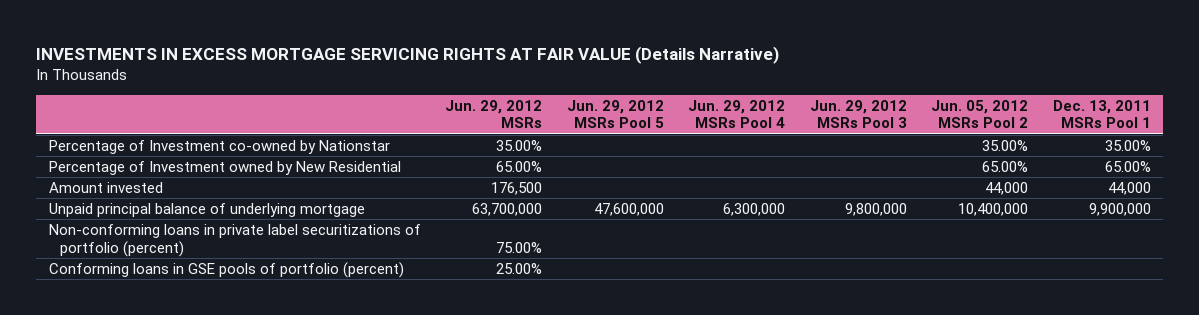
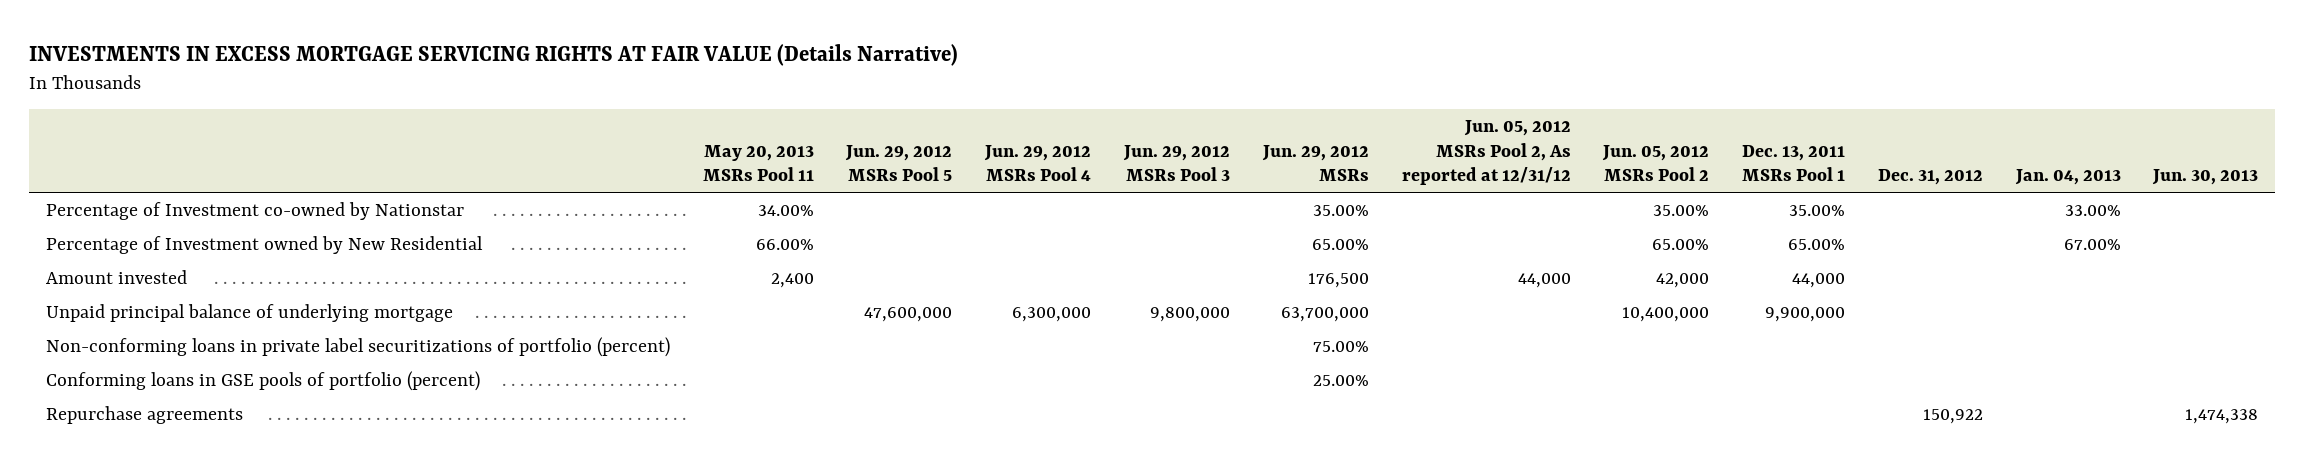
none -> [702,144,814,182] May 20, 2013 MSRs Pool 11
none -> [1401,119,1571,186] Jun. 05, 2012 MSRs Pool 2, As reported at 12/31/12
none -> [1877,169,1983,186] Dec. 31, 2012
none -> [2014,169,2121,186] Jan. 04, 2013
none -> [2152,169,2259,186] Jun. 30, 2013
[985,182,1029,196] 44,000 -> [1656,272,1710,288] 42,000
none -> [45,405,243,424] Repurchase agreements

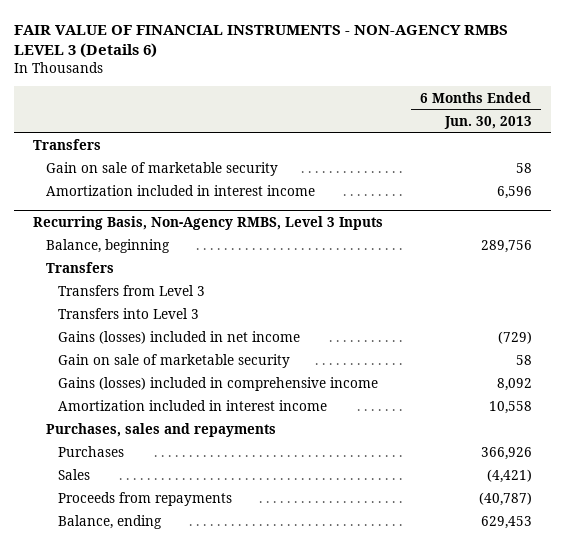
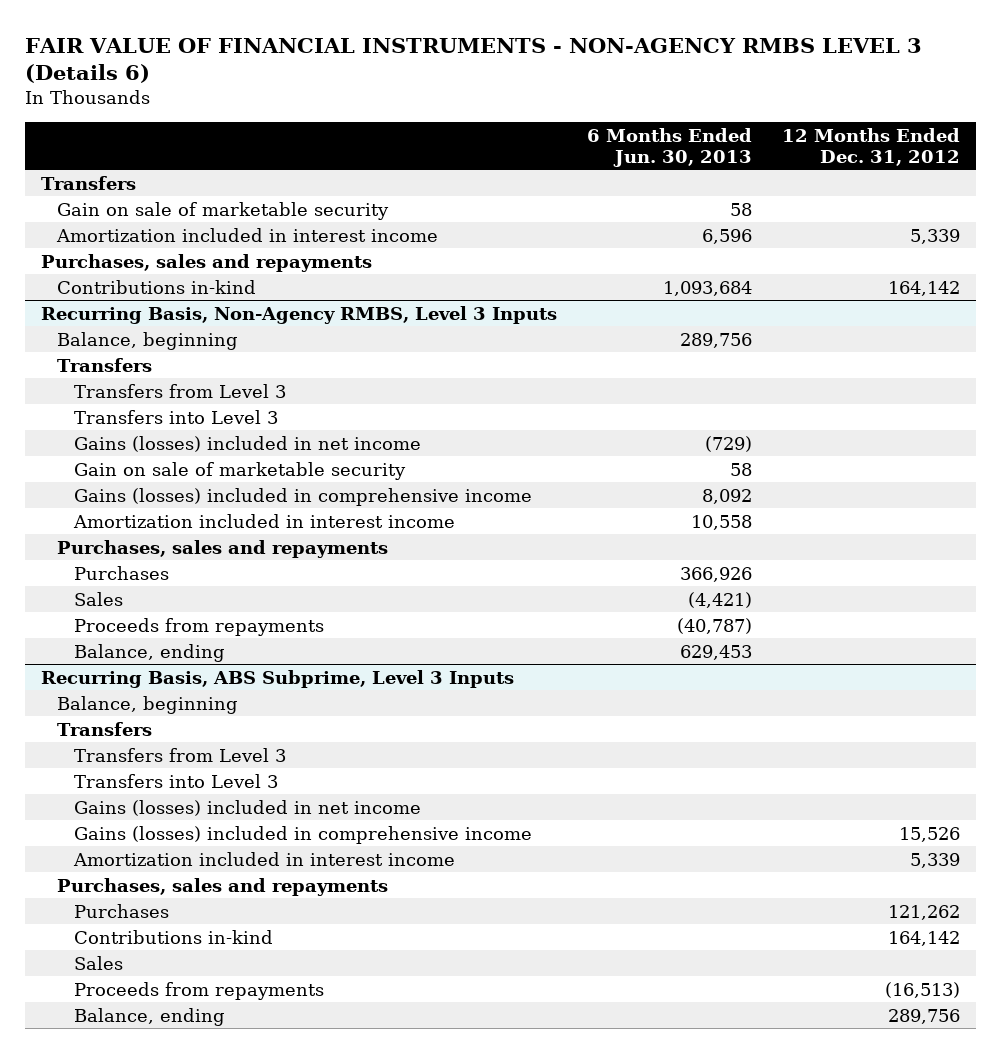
none -> [782,127,961,166] 12 Months Ended Dec. 31, 2012
none -> [40,253,372,272] Purchases, sales and repayments
none -> [57,279,257,294] Contributions in-kind
none -> [40,669,514,688] Recurring Basis, ABS Subprime, Level 3 Inputs
none -> [57,695,239,714] Balance, beginning
none -> [57,721,153,736] Transfers
none -> [73,747,286,762] Transfers from Level 3
none -> [73,773,278,788] Transfers into Level 3
none -> [73,799,421,816] Gains (losses) included in net income
none -> [73,825,532,844] Gains (losses) included in comprehensive income
none -> [72,851,455,866] Amortization included in interest income
none -> [57,877,389,896] Purchases, sales and repayments
none -> [73,903,169,918] Purchases
none -> [73,929,273,944] Contributions in-kind
none -> [73,955,123,970] Sales
none -> [73,981,324,1000] Proceeds from repayments
none -> [73,1007,225,1026] Balance, ending

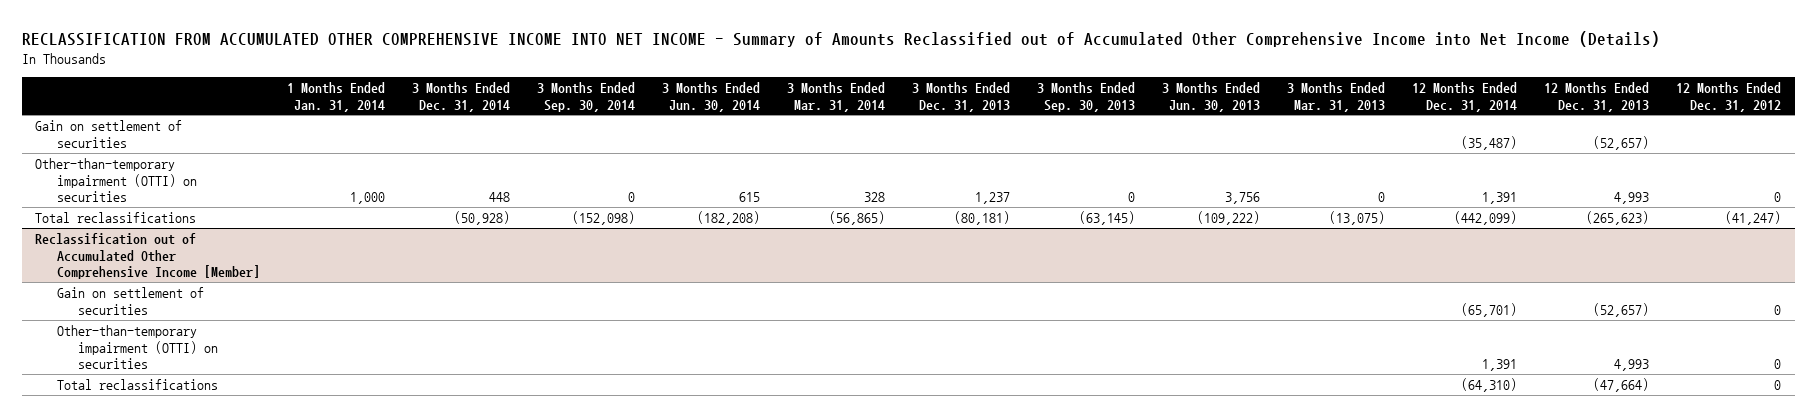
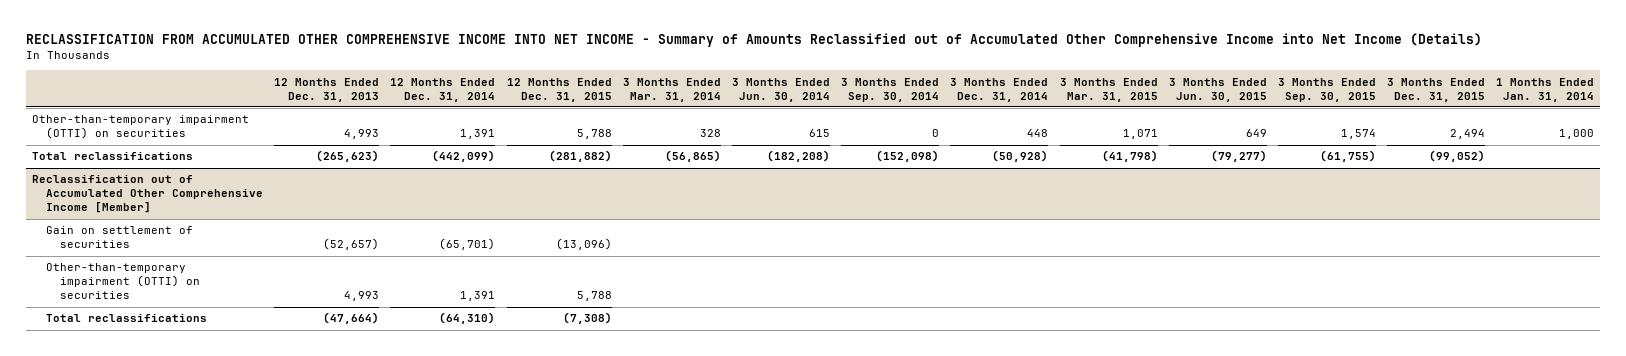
[912,82,1011,112] 3 Months Ended Dec. 31, 2013 -> none
[1037,82,1136,112] 3 Months Ended Sep. 30, 2013 -> none
[1162,82,1261,112] 3 Months Ended Jun. 30, 2013 -> none
[1287,82,1386,112] 3 Months Ended Mar. 31, 2013 -> none
[1676,82,1782,112] 12 Months Ended Dec. 31, 2012 -> none
none -> [506,77,612,102] 12 Months Ended Dec. 31, 2015
none -> [1059,77,1158,102] 3 Months Ended Mar. 31, 2015
none -> [1168,77,1267,102] 3 Months Ended Jun. 30, 2015
none -> [1277,77,1376,102] 3 Months Ended Sep. 30, 2015
none -> [1387,77,1486,102] 3 Months Ended Dec. 31, 2015
[35,120,183,148] Gain on settlement of securities -> none

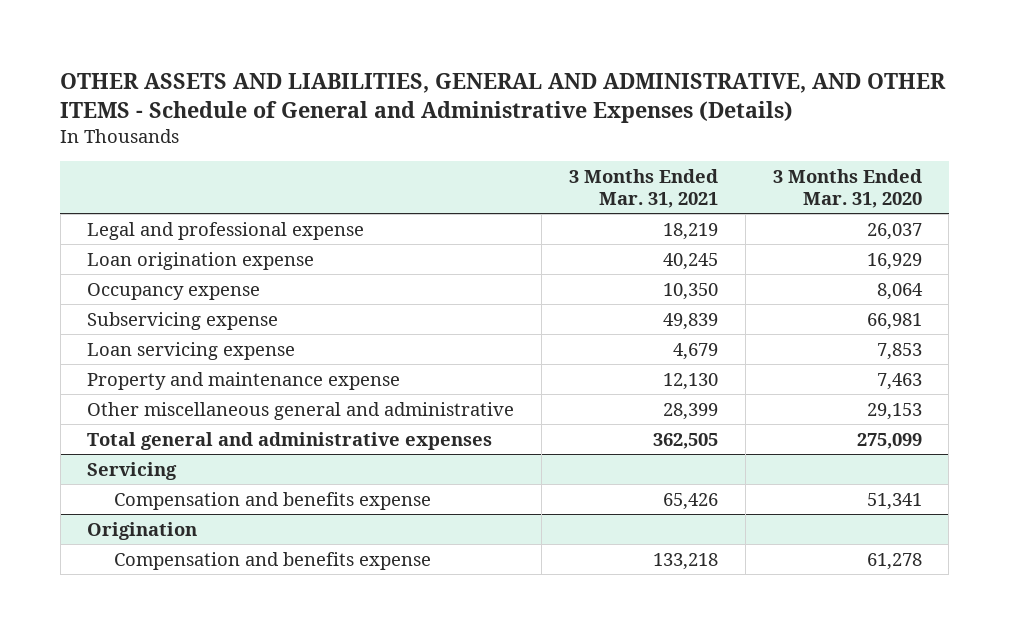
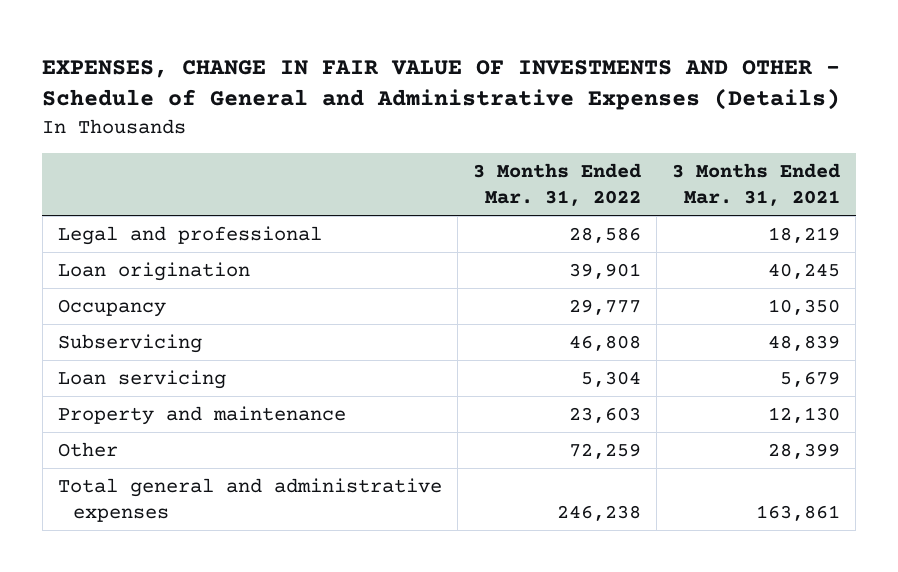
[60,72,947,123] OTHER ASSETS AND LIABILITIES, GENERAL AND ADMINISTRATIVE, AND OTHER ITEMS - Schedule of General and Administrative Expenses (Details) -> [42,59,841,111] EXPENSES, CHANGE IN FAIR VALUE OF INVESTMENTS AND OTHER - Schedule of General and Administrative Expenses (Details)
[772,168,922,209] 3 Months Ended Mar. 31, 2020 -> none
none -> [472,163,641,206] 3 Months Ended Mar. 31, 2022
[87,461,178,480] Servicing -> none
[114,491,432,510] Compensation and benefits expense -> none
[87,521,198,540] Origination -> none
[114,551,432,570] Compensation and benefits expense -> none
[87,221,365,240] Legal and professional expense -> [57,226,322,246] Legal and professional
[87,251,315,270] Loan origination expense -> [57,262,250,282] Loan origination
[87,282,261,300] Occupancy expense -> [57,299,166,318] Occupancy
[87,311,279,330] Subservicing expense -> [57,334,202,354] Subservicing
[662,312,718,330] 49,839 -> [767,335,840,352] 48,839
[87,341,296,360] Loan servicing expense -> [57,370,226,390] Loan servicing
[672,342,718,360] 4,679 -> [779,371,840,388] 5,679
[87,371,401,390] Property and maintenance expense -> [57,406,346,426] Property and maintenance
[87,401,515,420] Other miscellaneous general and administrative -> [57,442,118,458] Other
[652,432,718,449] 362,505 -> [755,504,840,521] 163,861

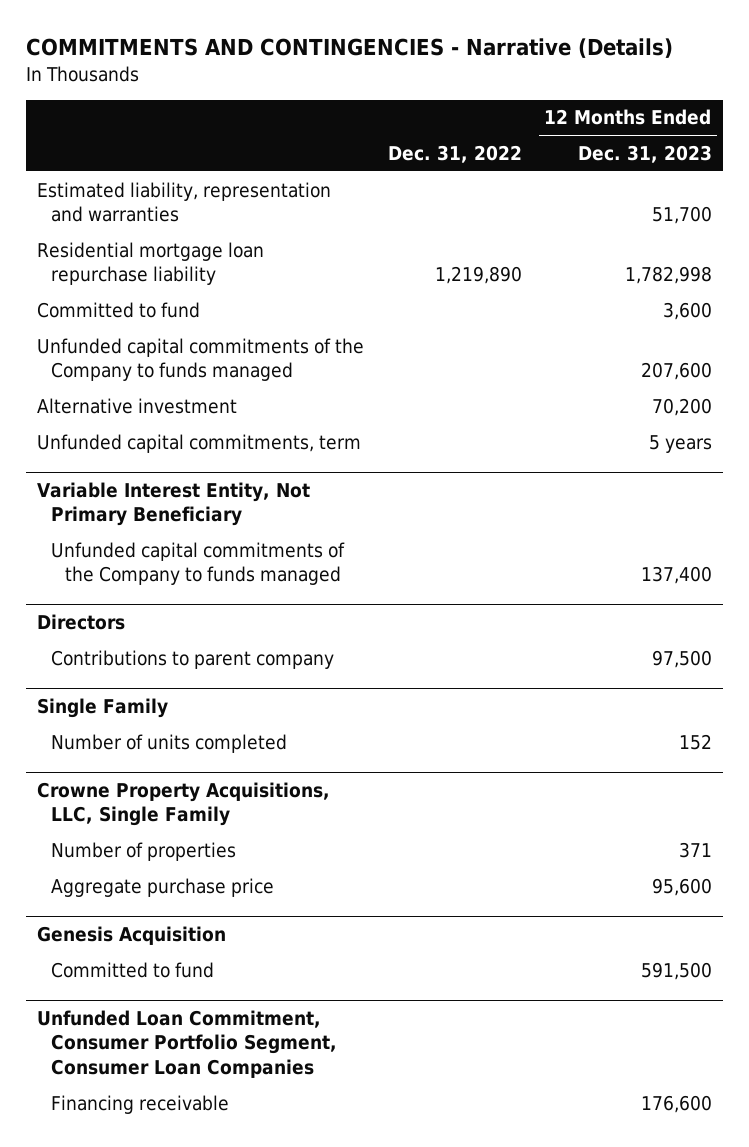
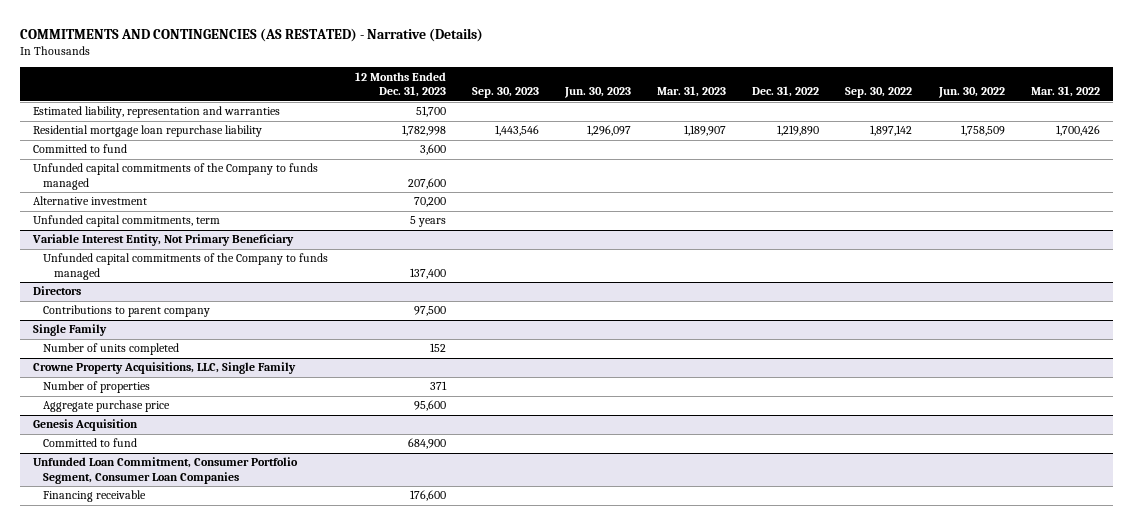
[25,38,673,59] COMMITMENTS AND CONTINGENCIES - Narrative (Details) -> [19,27,483,42] COMMITMENTS AND CONTINGENCIES (AS RESTATED) - Narrative (Details)
none -> [471,87,539,99] Sep. 30, 2023
none -> [563,87,631,99] Jun. 30, 2023
none -> [657,86,727,98] Mar. 31, 2023
none -> [845,87,913,99] Sep. 30, 2022
none -> [937,87,1005,99] Jun. 30, 2022
none -> [1030,86,1100,98] Mar. 31, 2022
[640,961,712,980] 591,500 -> [407,438,446,450] 684,900

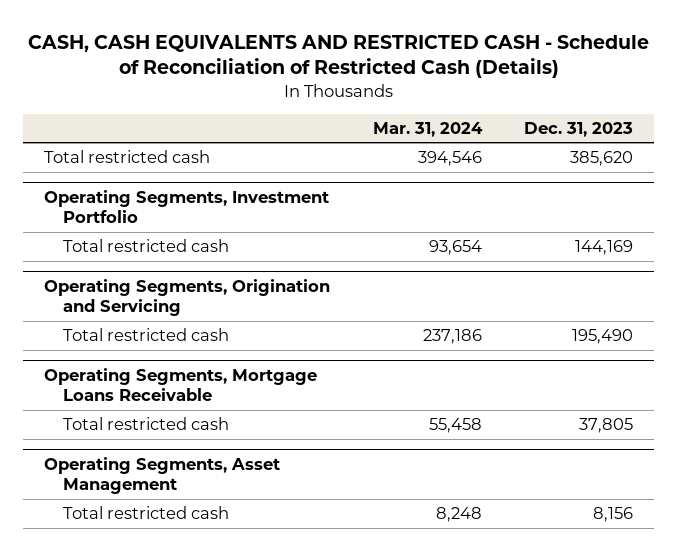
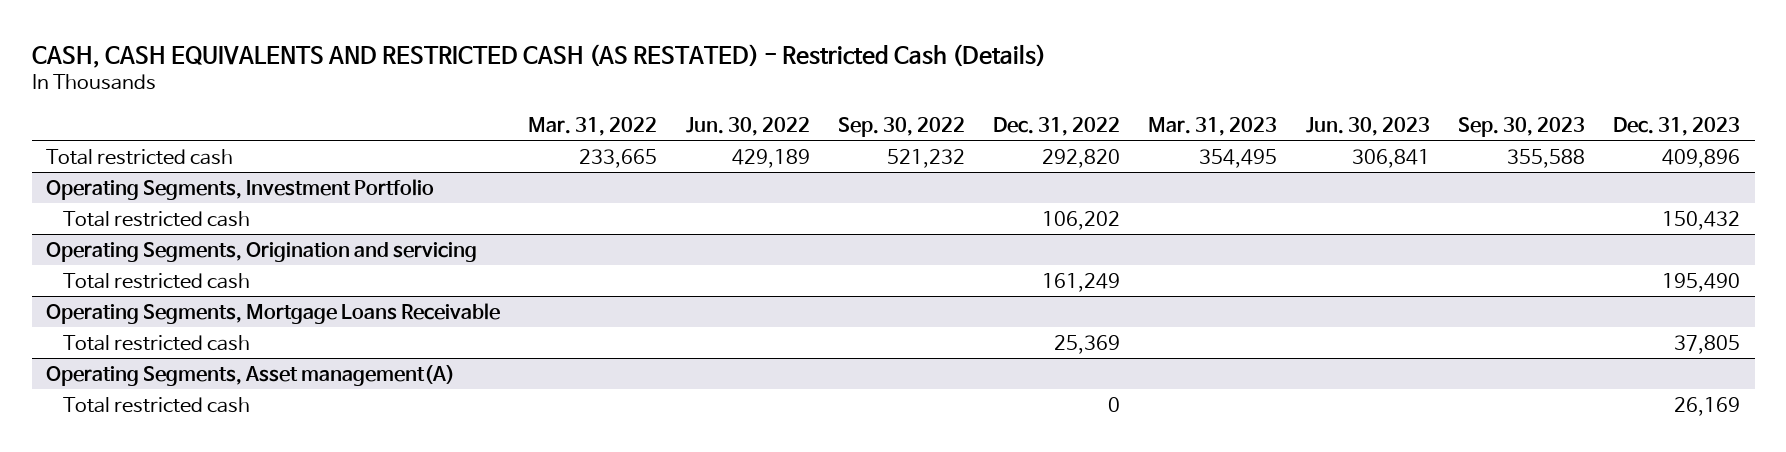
[27,34,649,79] CASH, CASH EQUIVALENTS AND RESTRICTED CASH - Schedule of Reconciliation of Restricted Cash (Details) -> [31,43,1046,68] CASH, CASH EQUIVALENTS AND RESTRICTED CASH (AS RESTATED) - Restricted Cash (Details)
[372,121,483,137] Mar. 31, 2024 -> none
none -> [528,116,658,136] Mar. 31, 2022
none -> [685,116,810,136] Jun. 30, 2022
none -> [837,116,965,137] Sep. 30, 2022
none -> [993,116,1121,136] Dec. 31, 2022
none -> [1148,116,1278,136] Mar. 31, 2023
none -> [1305,116,1430,136] Jun. 30, 2023
none -> [1458,116,1586,137] Sep. 30, 2023
[570,151,634,167] 385,620 -> [1662,148,1741,168] 409,896
[575,240,634,256] 144,169 -> [1662,210,1741,230] 150,432
[44,278,331,317] Operating Segments, Origination and Servicing -> [45,241,477,262] Operating Segments, Origination and servicing
[44,456,281,495] Operating Segments, Asset Management -> [45,364,455,386] Operating Segments, Asset management(A)
[593,507,634,523] 8,156 -> [1674,396,1741,416] 26,169

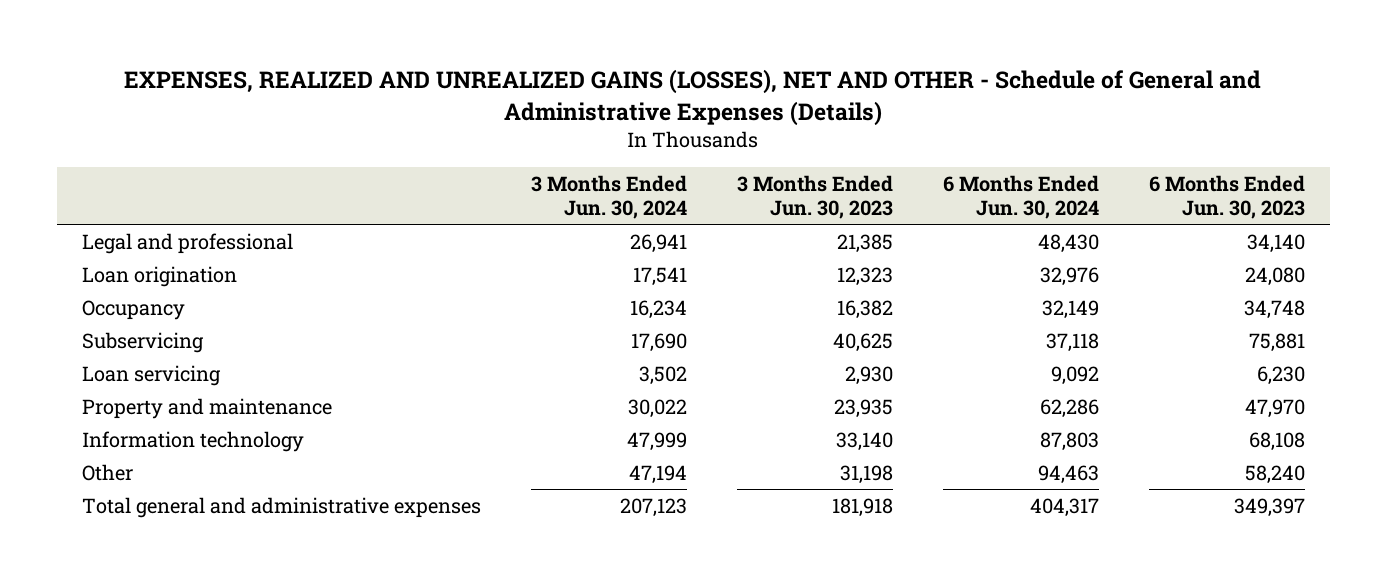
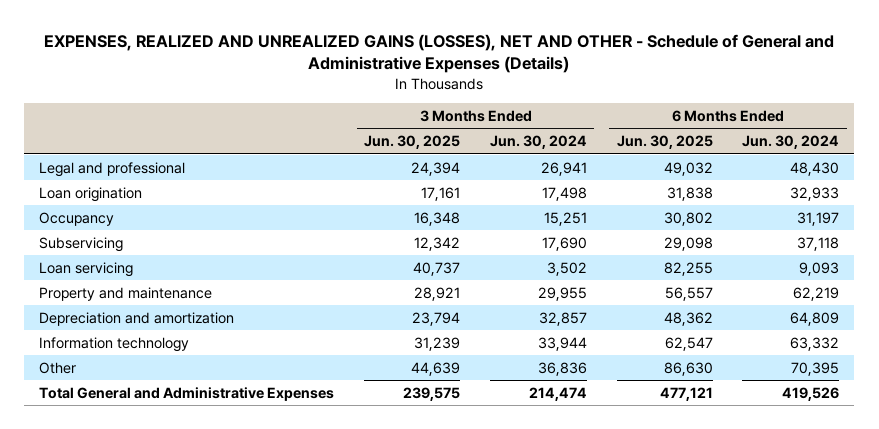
[736,174,893,220] 3 Months Ended Jun. 30, 2023 -> none
[1148,174,1305,220] 6 Months Ended Jun. 30, 2023 -> none
none -> [364,134,461,149] Jun. 30, 2025
none -> [616,134,713,149] Jun. 30, 2025
[632,266,687,286] 17,541 -> [541,186,587,201] 17,498
[1039,266,1099,286] 32,976 -> [790,186,840,201] 32,933
[629,299,687,319] 16,234 -> [543,211,587,226] 15,251
[1041,299,1099,319] 32,149 -> [797,211,840,226] 31,197
[1050,365,1099,385] 9,092 -> [799,261,840,276] 9,093
[627,398,687,418] 30,022 -> [537,286,587,301] 29,955
[1039,398,1099,418] 62,286 -> [793,286,840,301] 62,219
none -> [39,311,235,326] Depreciation and amortization
[626,431,687,451] 47,999 -> [537,336,587,351] 33,944
[1039,431,1099,451] 87,803 -> [790,336,840,351] 63,332
[628,464,687,484] 47,194 -> [537,361,587,376] 36,836
[1037,464,1099,484] 94,463 -> [791,361,840,376] 70,395
[82,496,482,518] Total general and administrative expenses -> [39,386,335,401] Total General and Administrative Expenses
[619,497,687,517] 207,123 -> [528,386,587,401] 214,474
[1029,497,1099,517] 404,317 -> [782,386,840,401] 419,526

